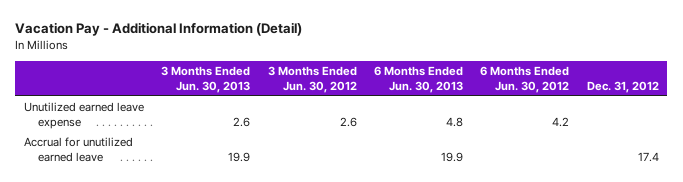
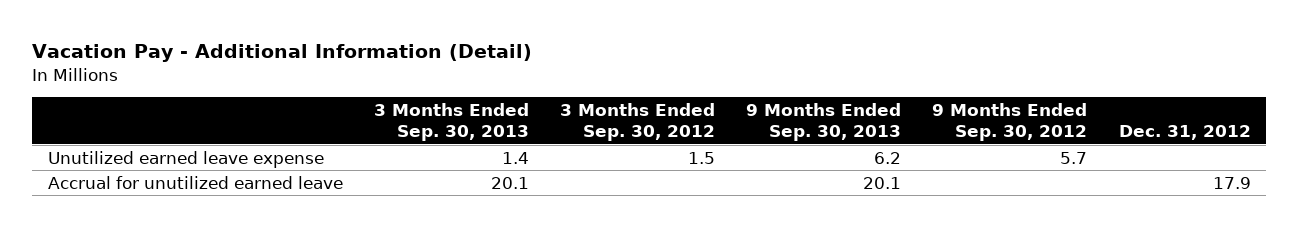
[161,65,251,93] 3 Months Ended Jun. 30, 2013 -> none
[267,65,357,93] 3 Months Ended Jun. 30, 2012 -> none
[374,65,464,93] 6 Months Ended Jun. 30, 2013 -> none
[480,65,570,93] 6 Months Ended Jun. 30, 2012 -> none
none -> [373,103,529,142] 3 Months Ended Sep. 30, 2013
none -> [560,103,716,142] 3 Months Ended Sep. 30, 2012
none -> [746,103,902,142] 9 Months Ended Sep. 30, 2013
none -> [932,103,1088,142] 9 Months Ended Sep. 30, 2012
[637,151,659,162] 17.4 -> [1212,176,1251,189] 17.9

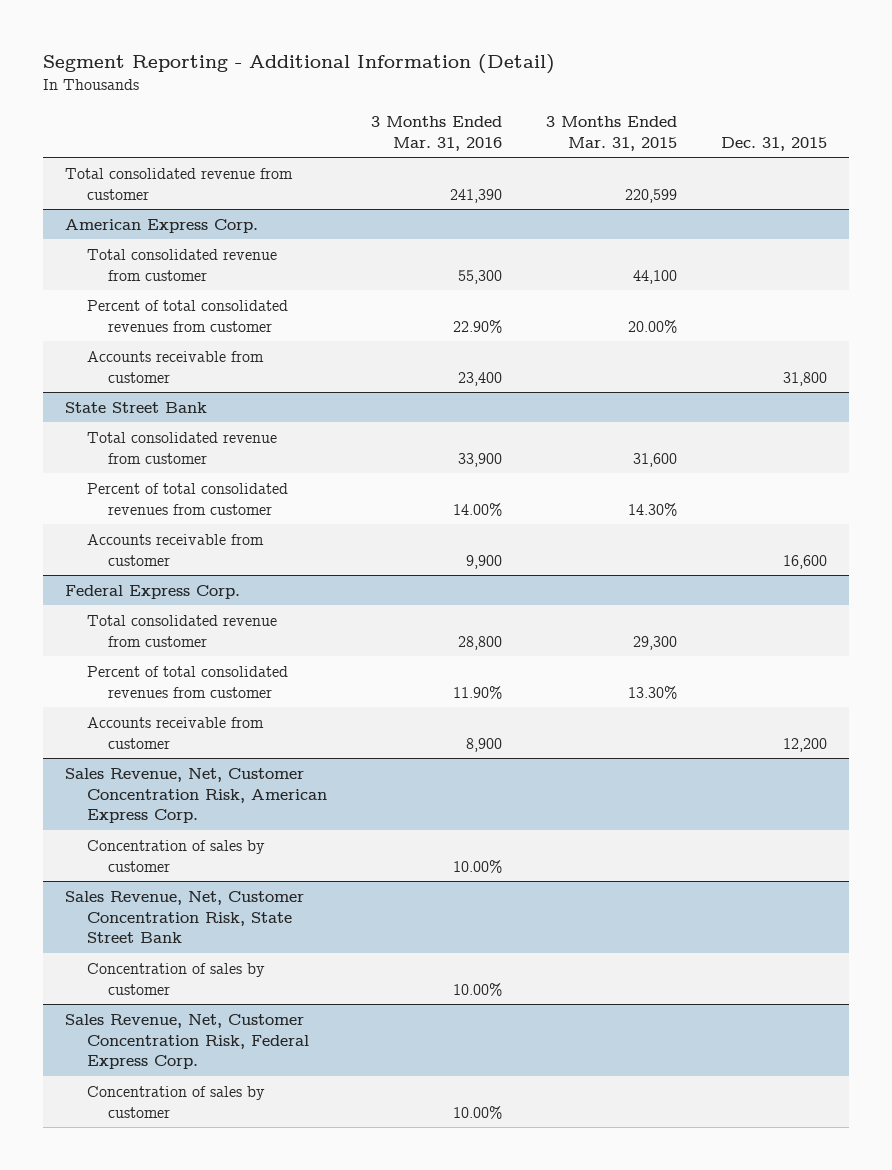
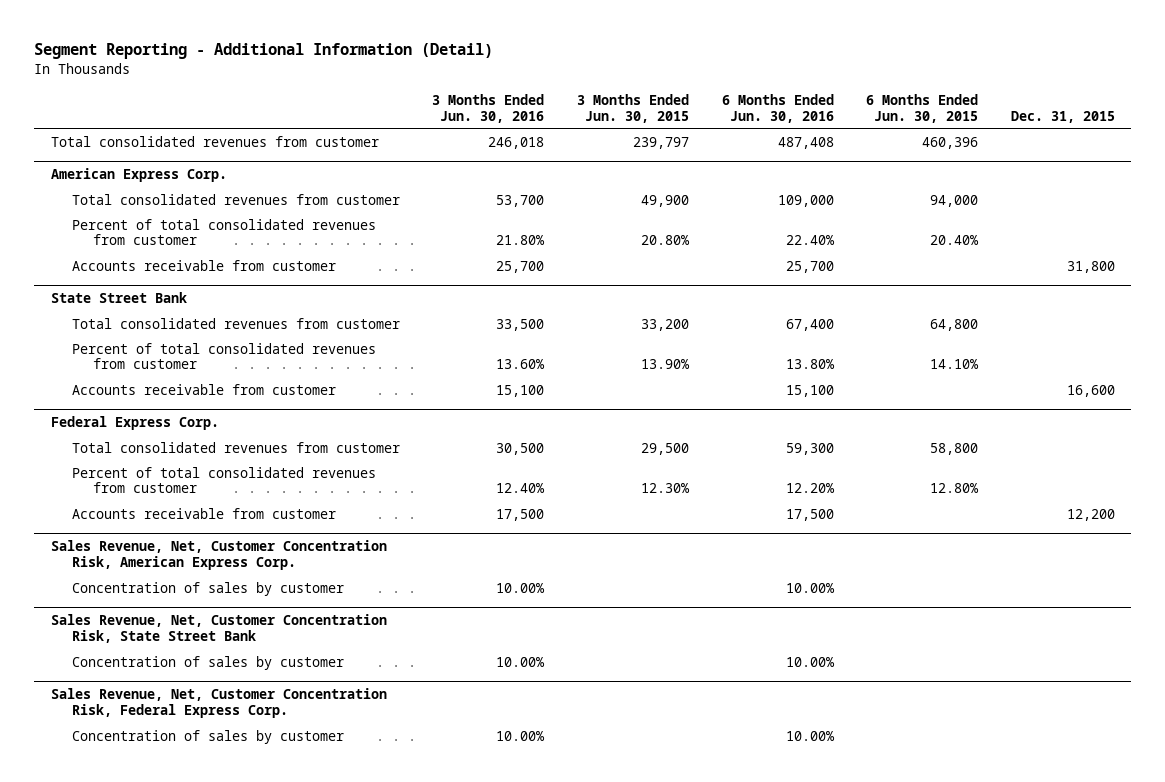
[370,115,502,151] 3 Months Ended Mar. 31, 2016 -> none
[546,115,678,151] 3 Months Ended Mar. 31, 2015 -> none
none -> [432,93,545,123] 3 Months Ended Jun. 30, 2016
none -> [577,93,690,123] 3 Months Ended Jun. 30, 2015
none -> [721,93,834,123] 6 Months Ended Jun. 30, 2016
none -> [866,93,979,123] 6 Months Ended Jun. 30, 2015
[65,167,294,200] Total consolidated revenue from customer -> [50,135,379,147] Total consolidated revenues from customer
[86,248,277,281] Total consolidated revenue from customer -> [71,193,400,205] Total consolidated revenues from customer
[86,431,277,464] Total consolidated revenue from customer -> [71,317,400,329] Total consolidated revenues from customer
[86,614,277,647] Total consolidated revenue from customer -> [71,441,400,453] Total consolidated revenues from customer

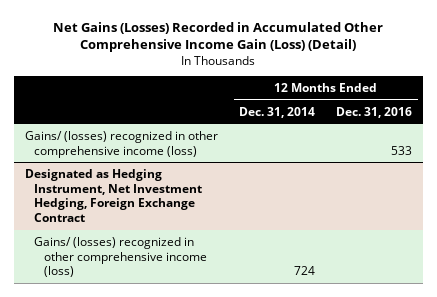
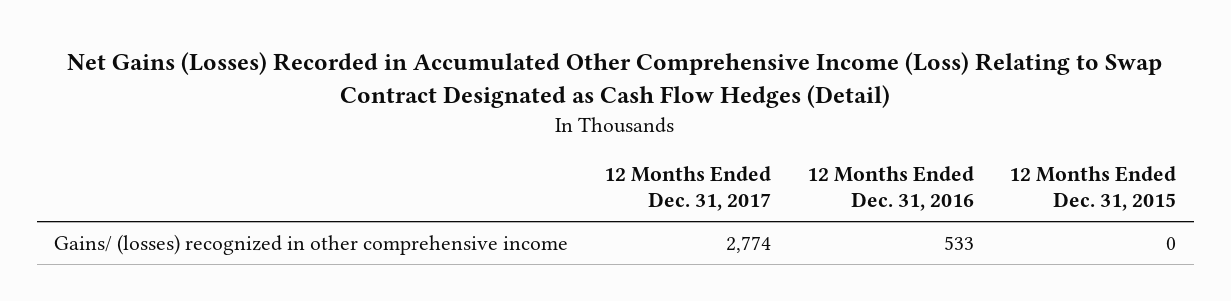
[53,21,384,53] Net Gains (Losses) Recorded in Accumulated Other Comprehensive Income Gain (Loss) (Detail) -> [67,51,1163,108] Net Gains (Losses) Recorded in Accumulated Other Comprehensive Income (Loss) Relating to Swap Contract Designated as Cash Flow Hedges (Detail)
[238,106,315,118] Dec. 31, 2014 -> none
none -> [604,165,772,212] 12 Months Ended Dec. 31, 2017
none -> [1009,165,1177,212] 12 Months Ended Dec. 31, 2015
[24,168,203,223] Designated as Hedging Instrument, Net Investment Hedging, Foreign Exchange Contract -> none
[34,236,207,278] Gains/ (losses) recognized in other comprehensive income (loss) -> none
[24,130,218,158] Gains/ (losses) recognized in other comprehensive income (loss) -> [54,233,569,255] Gains/ (losses) recognized in other comprehensive income

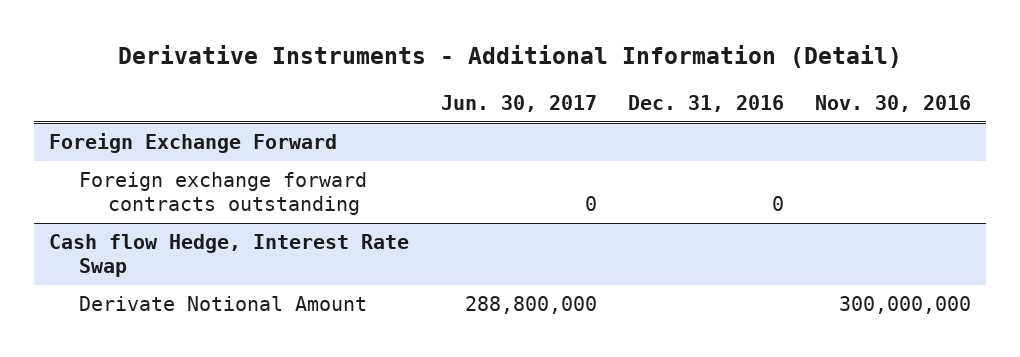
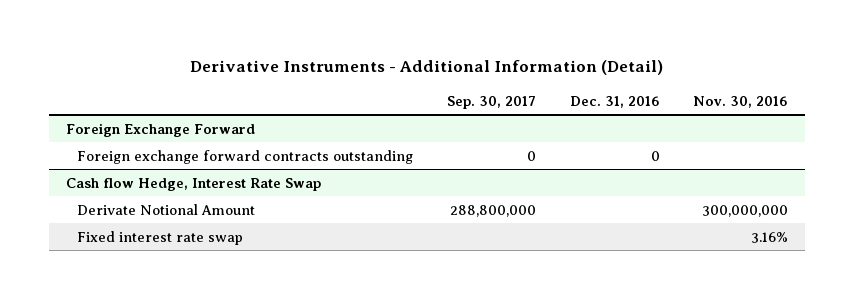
[440,94,597,112] Jun. 30, 2017 -> none
none -> [446,95,536,109] Sep. 30, 2017
none -> [76,230,243,245] Fixed interest rate swap

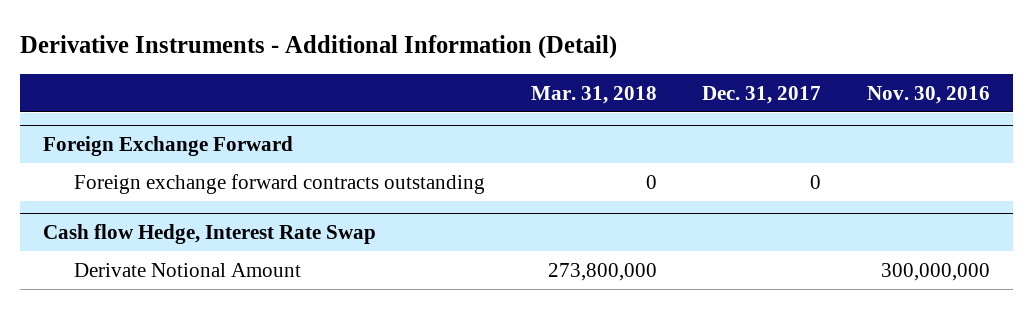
[446,95,536,109] Sep. 30, 2017 -> none
[569,95,660,108] Dec. 31, 2016 -> none
none -> [530,85,657,104] Mar. 31, 2018
none -> [702,85,822,104] Dec. 31, 2017
[76,230,243,245] Fixed interest rate swap -> none

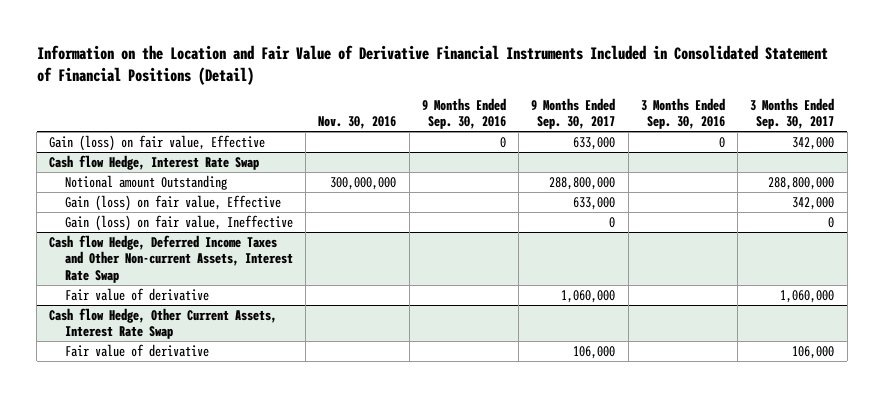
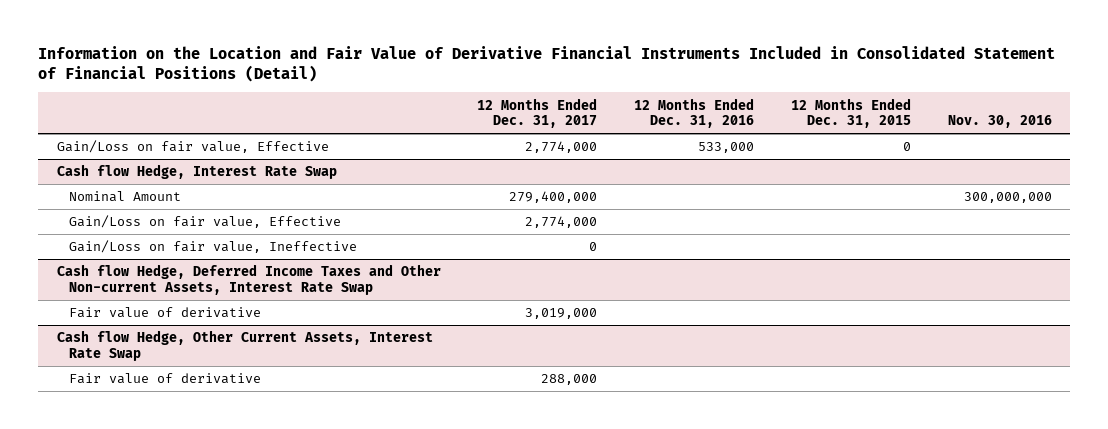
[421,97,506,130] 9 Months Ended Sep. 30, 2016 -> none
[531,97,616,130] 9 Months Ended Sep. 30, 2017 -> none
[640,97,725,130] 3 Months Ended Sep. 30, 2016 -> none
[750,97,835,130] 3 Months Ended Sep. 30, 2017 -> none
none -> [477,97,598,129] 12 Months Ended Dec. 31, 2017
none -> [634,97,755,129] 12 Months Ended Dec. 31, 2016
none -> [790,97,911,129] 12 Months Ended Dec. 31, 2015
[49,134,266,151] Gain (loss) on fair value, Effective -> [56,140,329,154] Gain/Loss on fair value, Effective
[64,174,227,190] Notional amount Outstanding -> [68,191,181,203] Nominal Amount
[64,194,281,211] Gain (loss) on fair value, Effective -> [68,215,341,229] Gain/Loss on fair value, Effective
[64,214,293,231] Gain (loss) on fair value, Ineffective -> [68,240,357,254] Gain/Loss on fair value, Ineffective

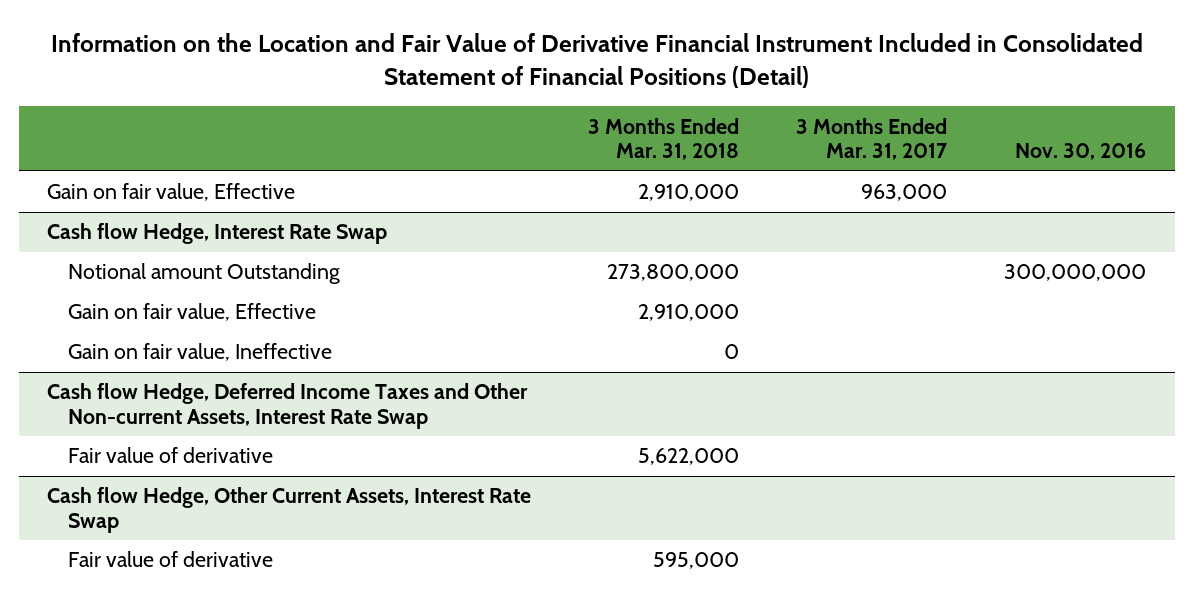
[38,45,1056,83] Information on the Location and Fair Value of Derivative Financial Instruments Included in Consolidated Statement of Financial Positions (Detail) -> [50,32,1143,89] Information on the Location and Fair Value of Derivative Financial Instrument Included in Consolidated Statement of Financial Positions (Detail)
[477,97,598,129] 12 Months Ended Dec. 31, 2017 -> none
[634,97,755,129] 12 Months Ended Dec. 31, 2016 -> none
[790,97,911,129] 12 Months Ended Dec. 31, 2015 -> none
none -> [588,117,740,161] 3 Months Ended Mar. 31, 2018
none -> [796,117,948,161] 3 Months Ended Mar. 31, 2017
[56,140,329,154] Gain/Loss on fair value, Effective -> [47,183,296,202] Gain on fair value, Effective
[68,191,181,203] Nominal Amount -> [68,263,341,285] Notional amount Outstanding
[68,215,341,229] Gain/Loss on fair value, Effective -> [68,303,317,322] Gain on fair value, Effective
[68,240,357,254] Gain/Loss on fair value, Ineffective -> [68,343,333,362] Gain on fair value, Ineffective

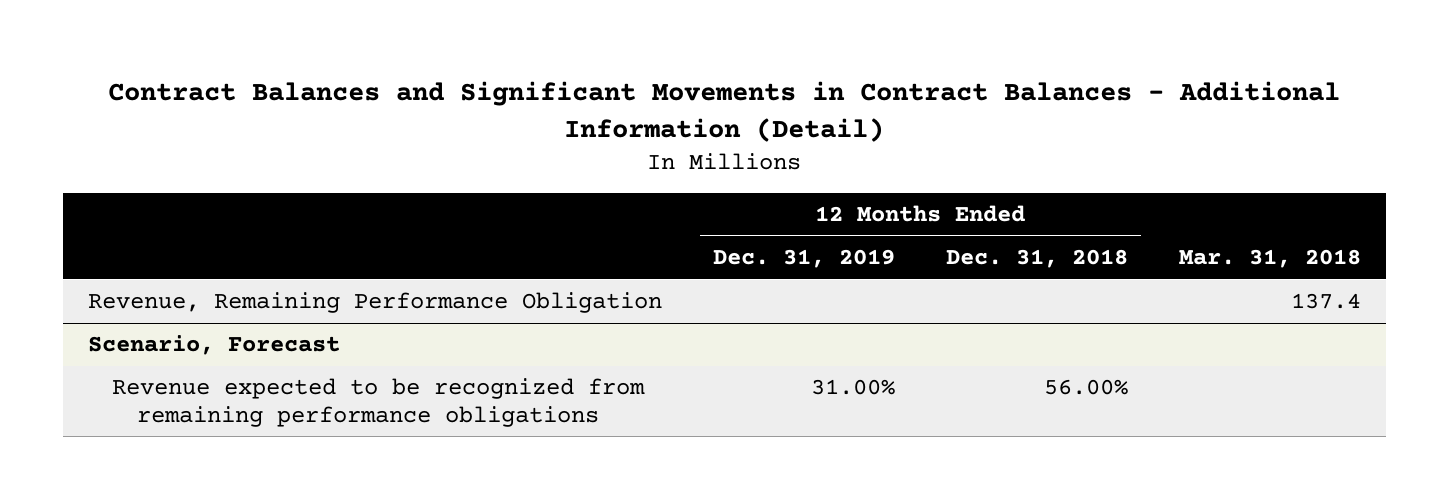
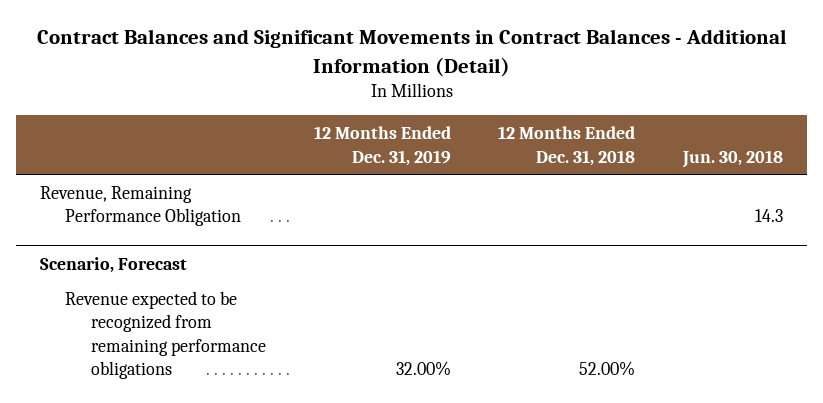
[1178,249,1361,269] Mar. 31, 2018 -> none
none -> [682,149,784,168] Jun. 30, 2018
[810,379,895,396] 31.00% -> [395,361,451,377] 32.00%
[1043,379,1128,396] 56.00% -> [579,361,636,377] 52.00%

